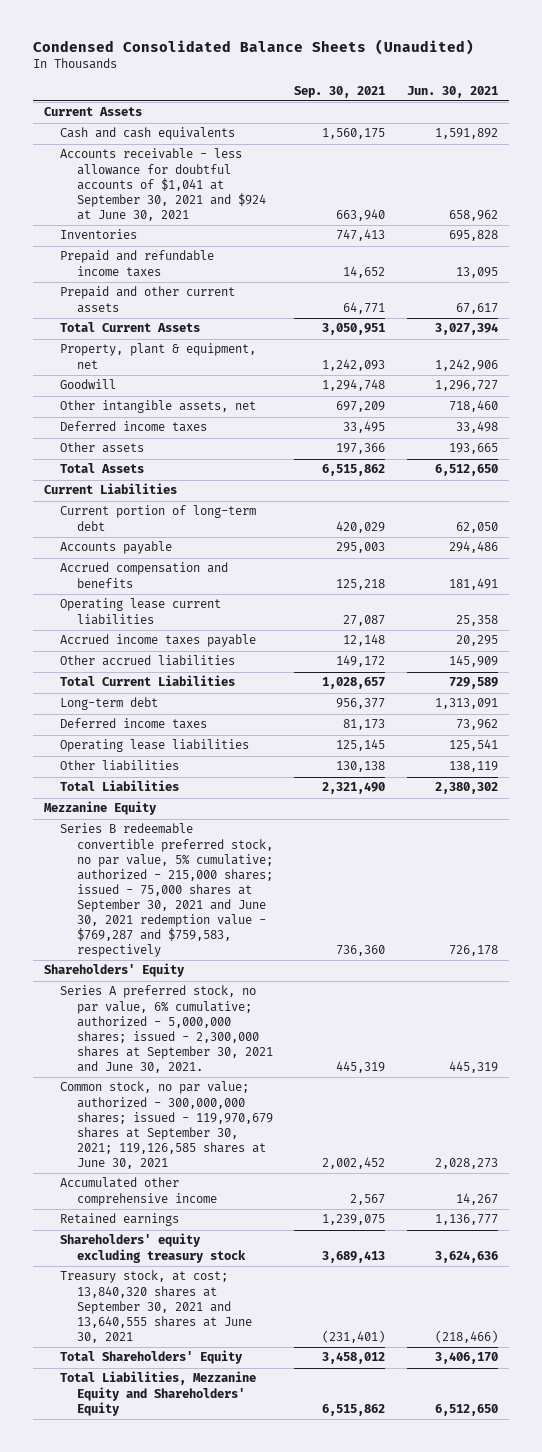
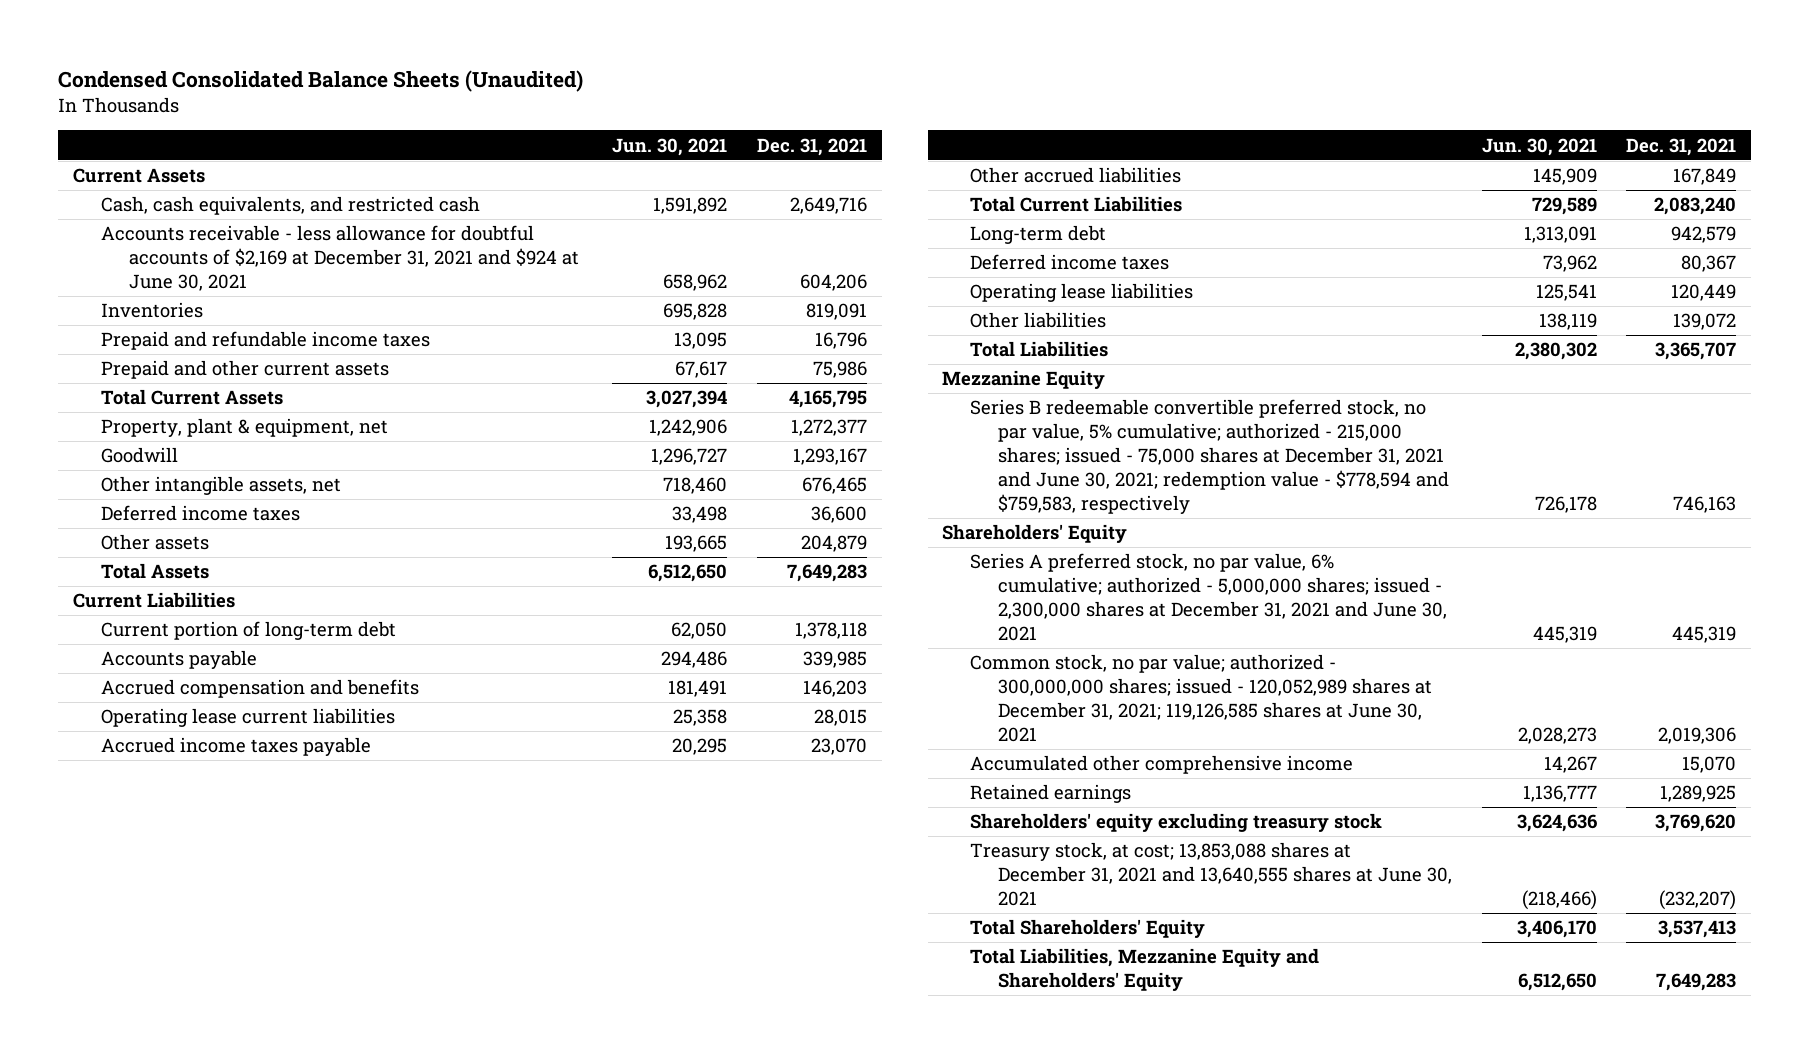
[294,85,386,98] Sep. 30, 2021 -> none
none -> [756,137,867,156] Dec. 31, 2021
[60,127,236,141] Cash and cash equivalents -> [100,196,480,216] Cash, cash equivalents, and restricted cash
[60,148,266,221] Accounts receivable - less allowance for doubtful accounts of $1,041 at September 30, 2021 and $924 at June 30, 2021 -> [100,225,579,292] Accounts receivable - less allowance for doubtful accounts of $2,169 at December 31, 2021 and $924 at June 30, 2021
[60,823,273,958] Series B redeemable convertible preferred stock, no par value, 5% cumulative; authorized - 215,000 shares; issued - 75,000 shares at September 30, 2021 and June 30, 2021 redemption value - $769,287 and $759,583, respectively -> [970,399,1450,514] Series B redeemable convertible preferred stock, no par value, 5% cumulative; authorized - 215,000 shares; issued - 75,000 shares at December 31, 2021 and June 30, 2021; redemption value - $778,594 and $759,583, respectively
[60,985,273,1074] Series A preferred stock, no par value, 6% cumulative; authorized - 5,000,000 shares; issued - 2,300,000 shares at September 30, 2021 and June 30, 2021. -> [970,553,1448,641] Series A preferred stock, no par value, 6% cumulative; authorized - 5,000,000 shares; issued - 2,300,000 shares at December 31, 2021 and June 30, 2021
[60,1081,273,1170] Common stock, no par value; authorized - 300,000,000 shares; issued - 119,970,679 shares at September 30, 2021; 119,126,585 shares at June 30, 2021 -> [970,654,1433,742] Common stock, no par value; authorized - 300,000,000 shares; issued - 120,052,989 shares at December 31, 2021; 119,126,585 shares at June 30, 2021
[60,1270,252,1343] Treasury stock, at cost; 13,840,320 shares at September 30, 2021 and 13,640,555 shares at June 30, 2021 -> [970,842,1453,907] Treasury stock, at cost; 13,853,088 shares at December 31, 2021 and 13,640,555 shares at June 30, 2021

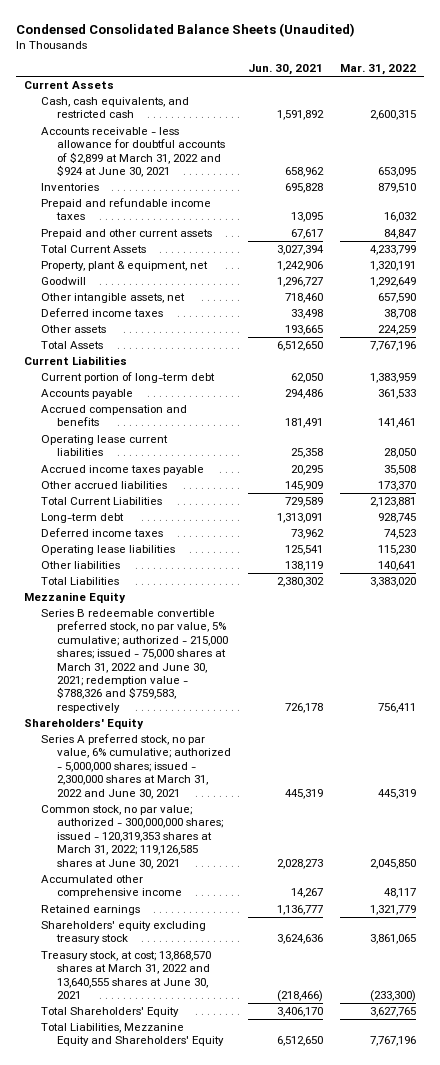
[756,137,867,156] Dec. 31, 2021 -> none
none -> [339,64,416,76] Mar. 31, 2022
[100,225,579,292] Accounts receivable - less allowance for doubtful accounts of $2,169 at December 31, 2021 and $924 at June 30, 2021 -> [40,127,226,178] Accounts receivable - less allowance for doubtful accounts of $2,899 at March 31, 2022 and $924 at June 30, 2021
[970,399,1450,514] Series B redeemable convertible preferred stock, no par value, 5% cumulative; authorized - 215,000 shares; issued - 75,000 shares at December 31, 2021 and June 30, 2021; redemption value - $778,594 and $759,583, respectively -> [40,609,229,713] Series B redeemable convertible preferred stock, no par value, 5% cumulative; authorized - 215,000 shares; issued - 75,000 shares at March 31, 2022 and June 30, 2021; redemption value - $788,326 and $759,583, respectively
[970,553,1448,641] Series A preferred stock, no par value, 6% cumulative; authorized - 5,000,000 shares; issued - 2,300,000 shares at December 31, 2021 and June 30, 2021 -> [40,734,232,799] Series A preferred stock, no par value, 6% cumulative; authorized - 5,000,000 shares; issued - 2,300,000 shares at March 31, 2022 and June 30, 2021
[970,654,1433,742] Common stock, no par value; authorized - 300,000,000 shares; issued - 120,052,989 shares at December 31, 2021; 119,126,585 shares at June 30, 2021 -> [40,805,224,869] Common stock, no par value; authorized - 300,000,000 shares; issued - 120,319,353 shares at March 31, 2022; 119,126,585 shares at June 30, 2021
[970,842,1453,907] Treasury stock, at cost; 13,853,088 shares at December 31, 2021 and 13,640,555 shares at June 30, 2021 -> [40,951,211,1000] Treasury stock, at cost; 13,868,570 shares at March 31, 2022 and 13,640,555 shares at June 30, 2021

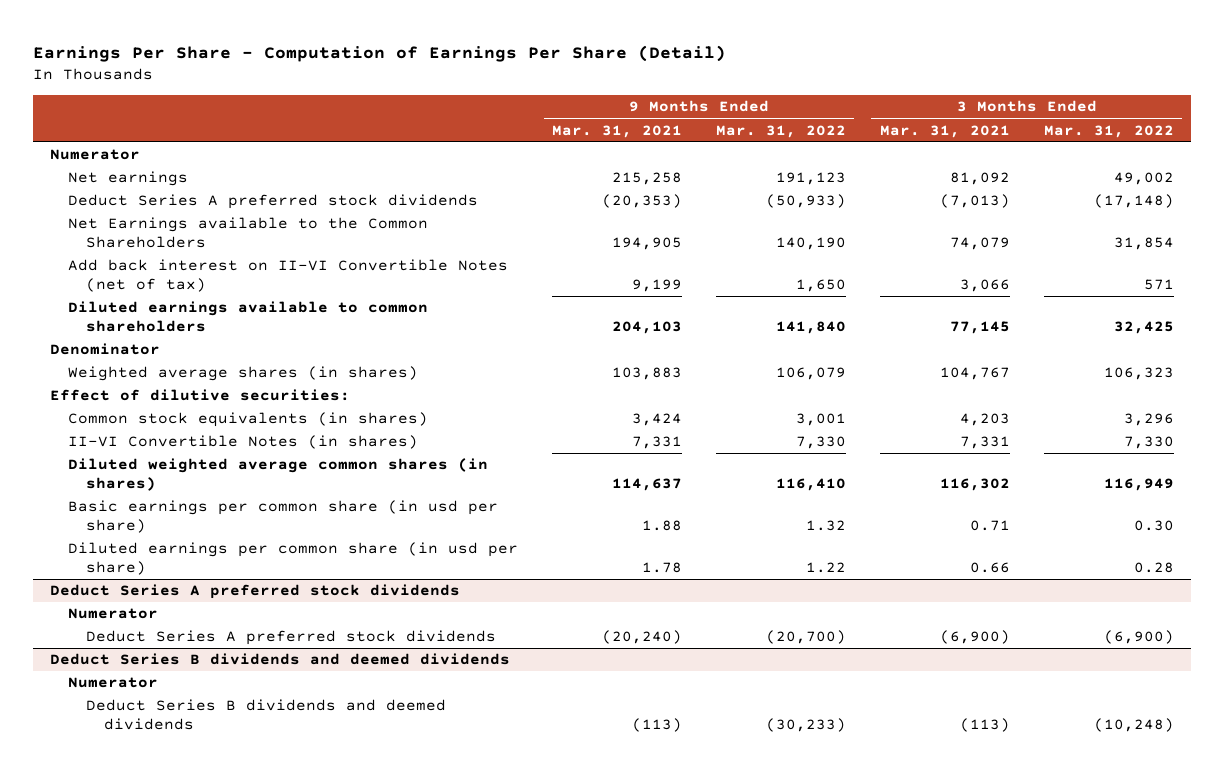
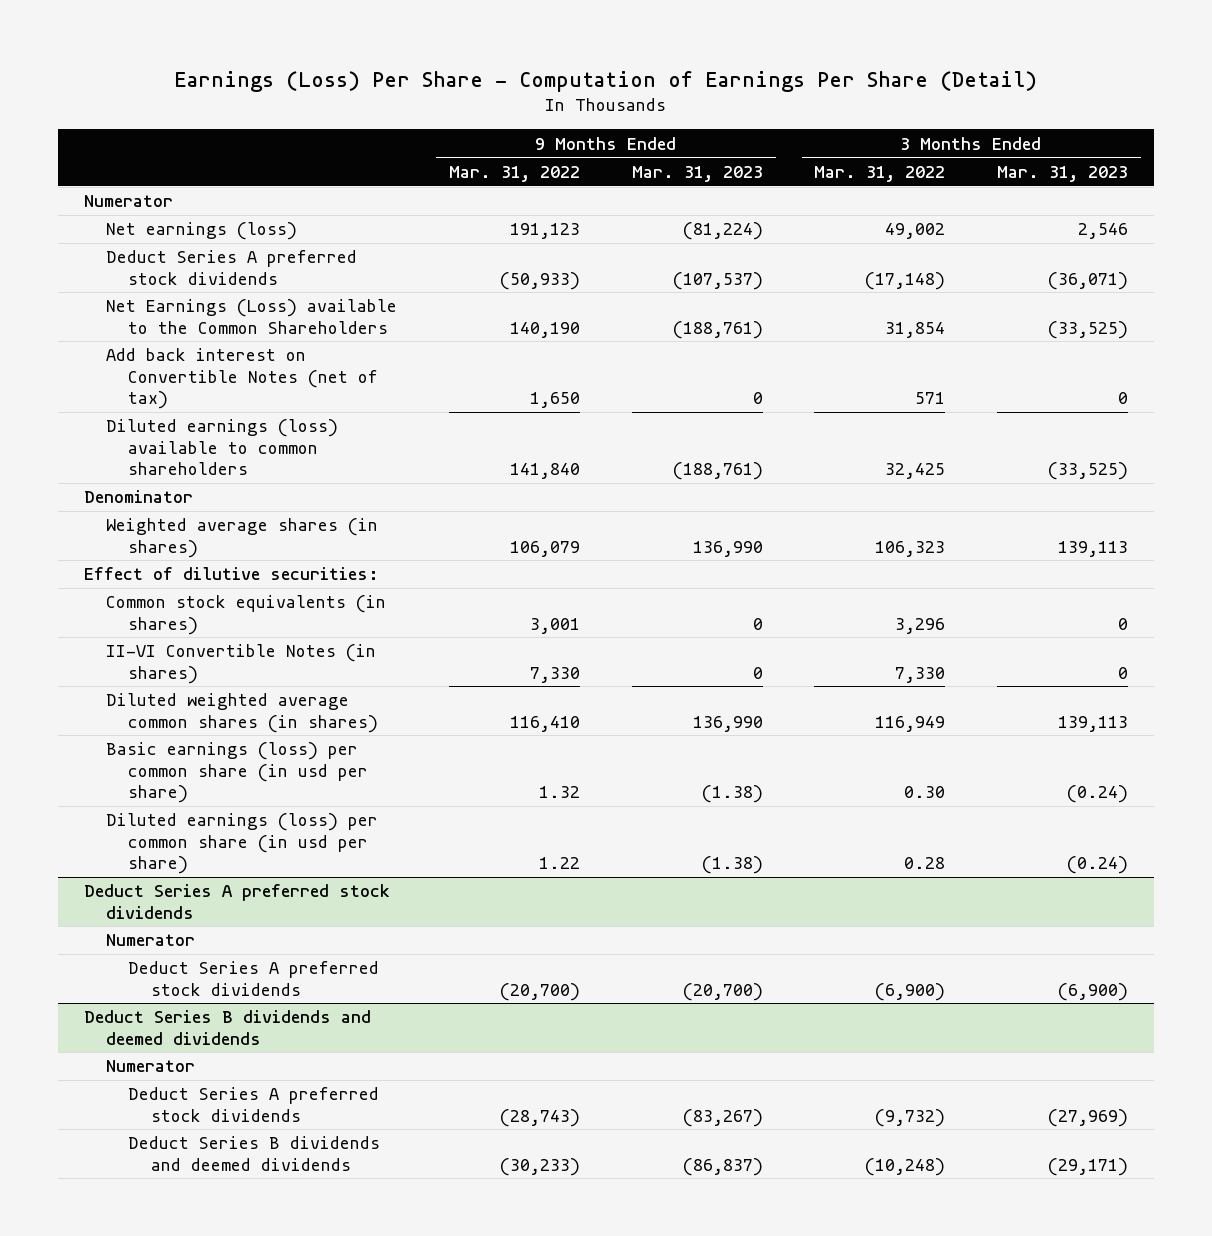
[33,44,727,62] Earnings Per Share - Computation of Earnings Per Share (Detail) -> [174,70,1038,92] Earnings (Loss) Per Share - Computation of Earnings Per Share (Detail)
[552,124,683,138] Mar. 31, 2021 -> none
[879,124,1010,138] Mar. 31, 2021 -> none
none -> [631,165,763,182] Mar. 31, 2023
none -> [997,165,1129,182] Mar. 31, 2023
[68,171,189,187] Net earnings -> [106,222,298,241] Net earnings (loss)
[68,217,429,248] Net Earnings available to the Common Shareholders -> [106,299,398,334] Net Earnings (Loss) available to the Common Shareholders
[68,259,509,292] Add back interest on II-VI Convertible Notes (net of tax) -> [106,348,379,409] Add back interest on Convertible Notes (net of tax)
[68,301,429,332] Diluted earnings available to common shareholders -> [106,419,339,475] Diluted earnings (loss) available to common shareholders
[68,500,499,533] Basic earnings per common share (in usd per share) -> [106,742,369,803] Basic earnings (loss) per common share (in usd per share)
[68,542,519,575] Diluted earnings per common share (in usd per share) -> [106,813,379,874] Diluted earnings (loss) per common share (in usd per share)
none -> [128,1087,380,1122] Deduct Series A preferred stock dividends

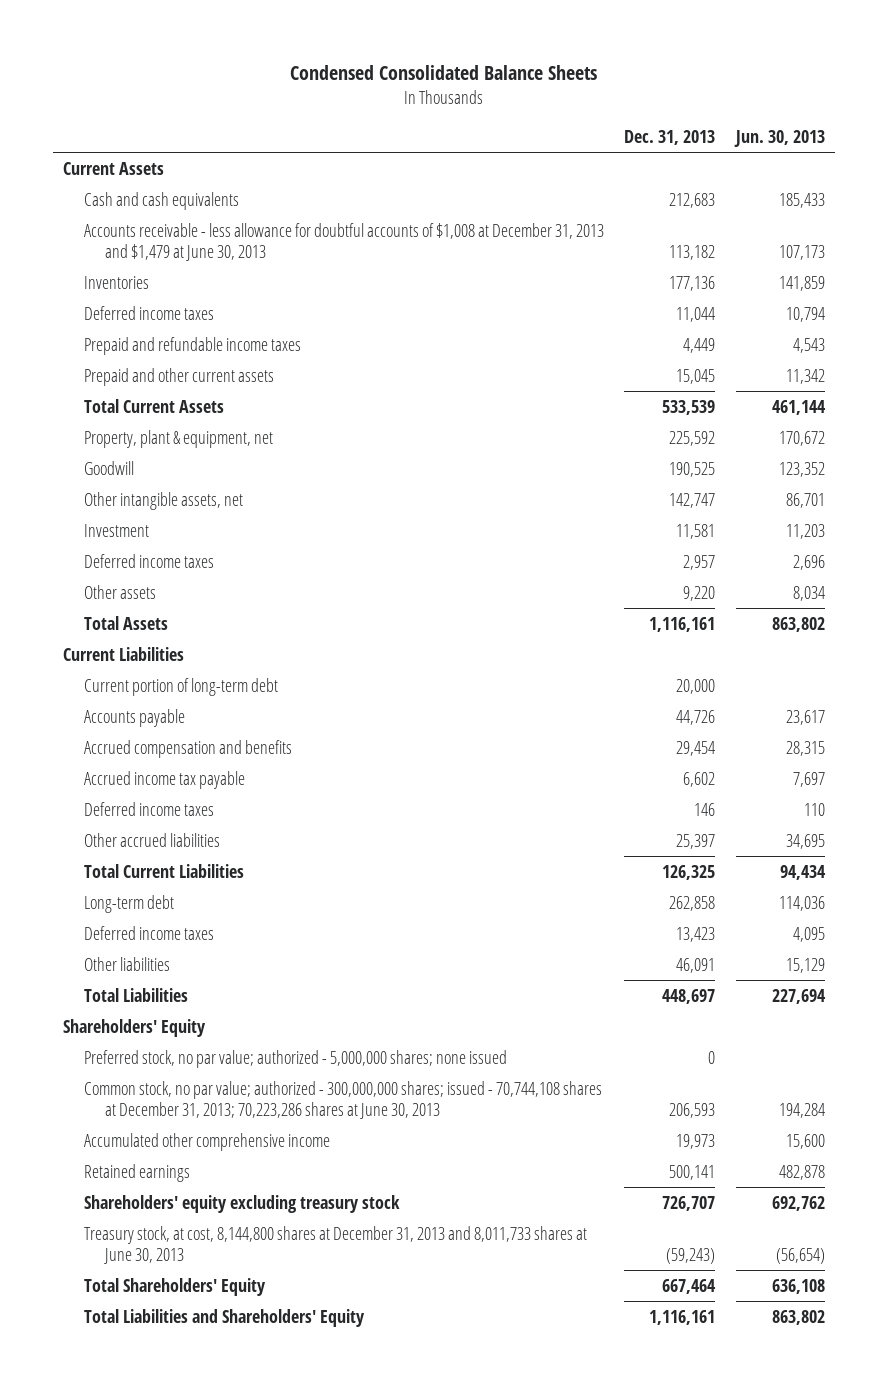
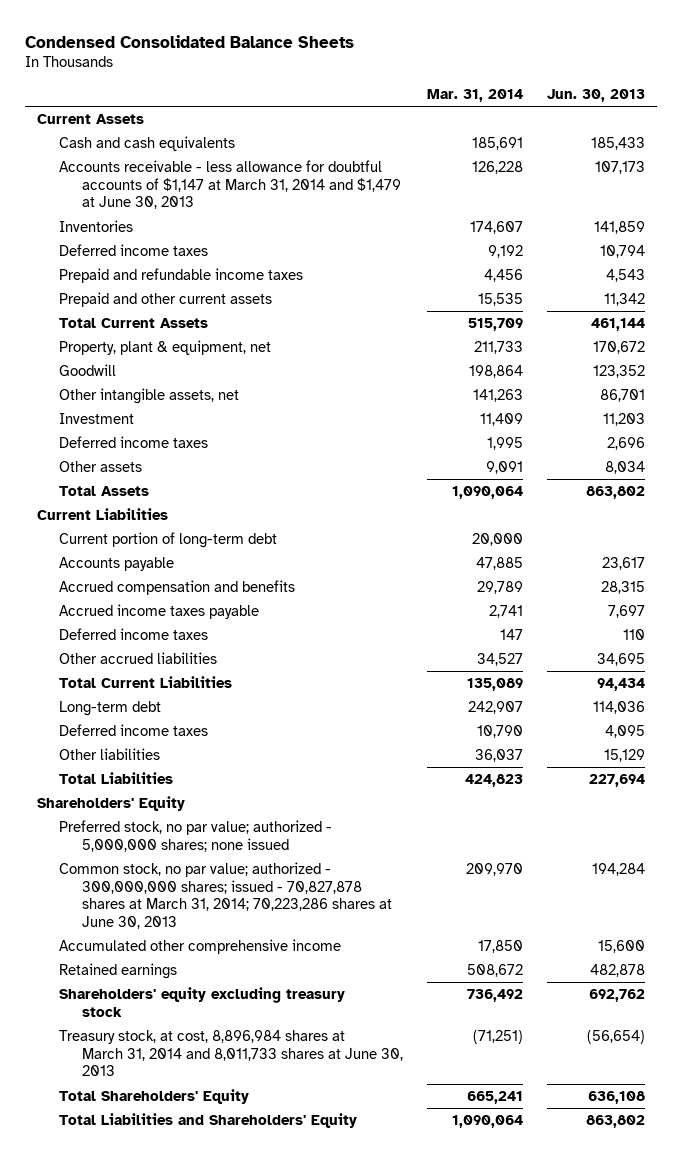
[624,129,716,145] Dec. 31, 2013 -> none
none -> [426,89,523,103] Mar. 31, 2014
[84,222,605,261] Accounts receivable - less allowance for doubtful accounts of $1,008 at December 31, 2013 and $1,479 at June 30, 2013 -> [59,160,401,210] Accounts receivable - less allowance for doubtful accounts of $1,147 at March 31, 2014 and $1,479 at June 30, 2013
[84,770,246,789] Accrued income tax payable -> [59,604,260,620] Accrued income taxes payable
[84,1080,603,1119] Common stock, no par value; authorized - 300,000,000 shares; issued - 70,744,108 shares at December 31, 2013; 70,223,286 shares at June 30, 2013 -> [59,862,392,930] Common stock, no par value; authorized - 300,000,000 shares; issued - 70,827,878 shares at March 31, 2014; 70,223,286 shares at June 30, 2013
[84,1225,588,1264] Treasury stock, at cost, 8,144,800 shares at December 31, 2013 and 8,011,733 shares at June 30, 2013 -> [59,1030,403,1077] Treasury stock, at cost, 8,896,984 shares at March 31, 2014 and 8,011,733 shares at June 30, 2013

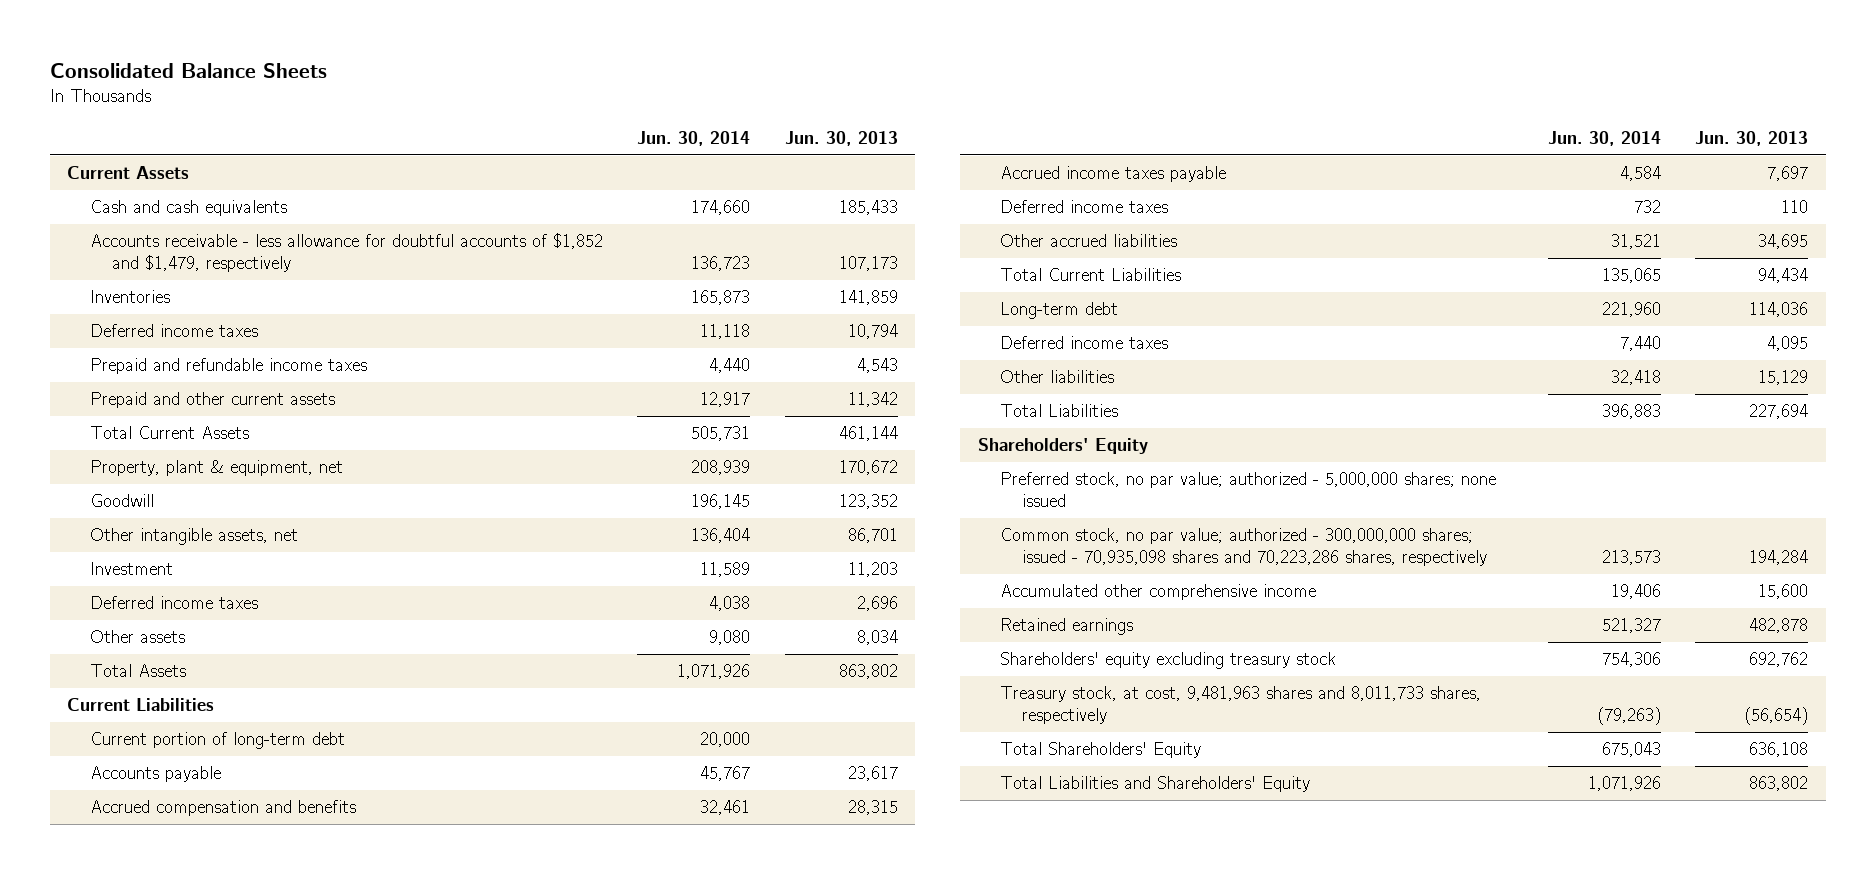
[24,34,354,48] Condensed Consolidated Balance Sheets -> [50,63,328,79] Consolidated Balance Sheets
[426,89,523,103] Mar. 31, 2014 -> none
none -> [637,130,751,146] Jun. 30, 2014
[59,160,401,210] Accounts receivable - less allowance for doubtful accounts of $1,147 at March 31, 2014 and $1,479 at June 30, 2013 -> [89,233,603,273] Accounts receivable - less allowance for doubtful accounts of $1,852 and $1,479, respectively
[59,862,392,930] Common stock, no par value; authorized - 300,000,000 shares; issued - 70,827,878 shares at March 31, 2014; 70,223,286 shares at June 30, 2013 -> [1000,528,1488,567] Common stock, no par value; authorized - 300,000,000 shares; issued - 70,935,098 shares and 70,223,286 shares, respectively
[59,1030,403,1077] Treasury stock, at cost, 8,896,984 shares at March 31, 2014 and 8,011,733 shares at June 30, 2013 -> [1000,686,1482,725] Treasury stock, at cost, 9,481,963 shares and 8,011,733 shares, respectively

